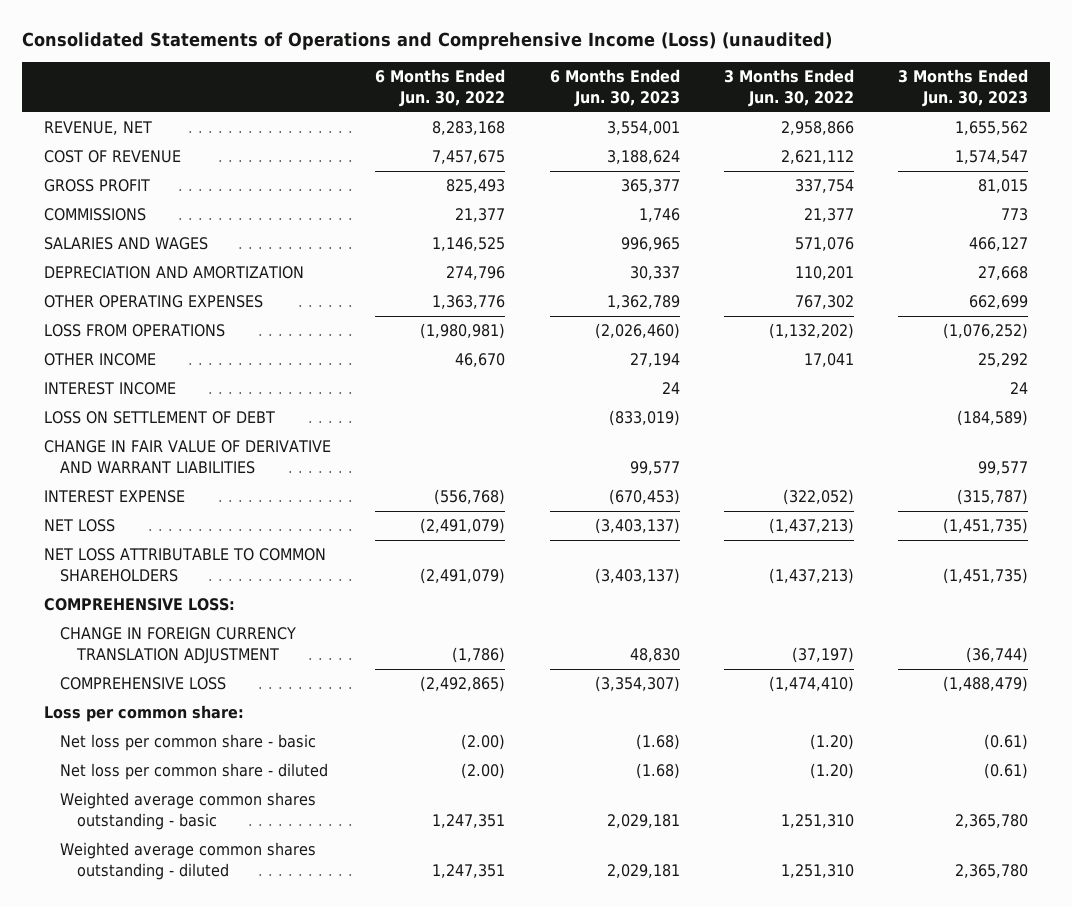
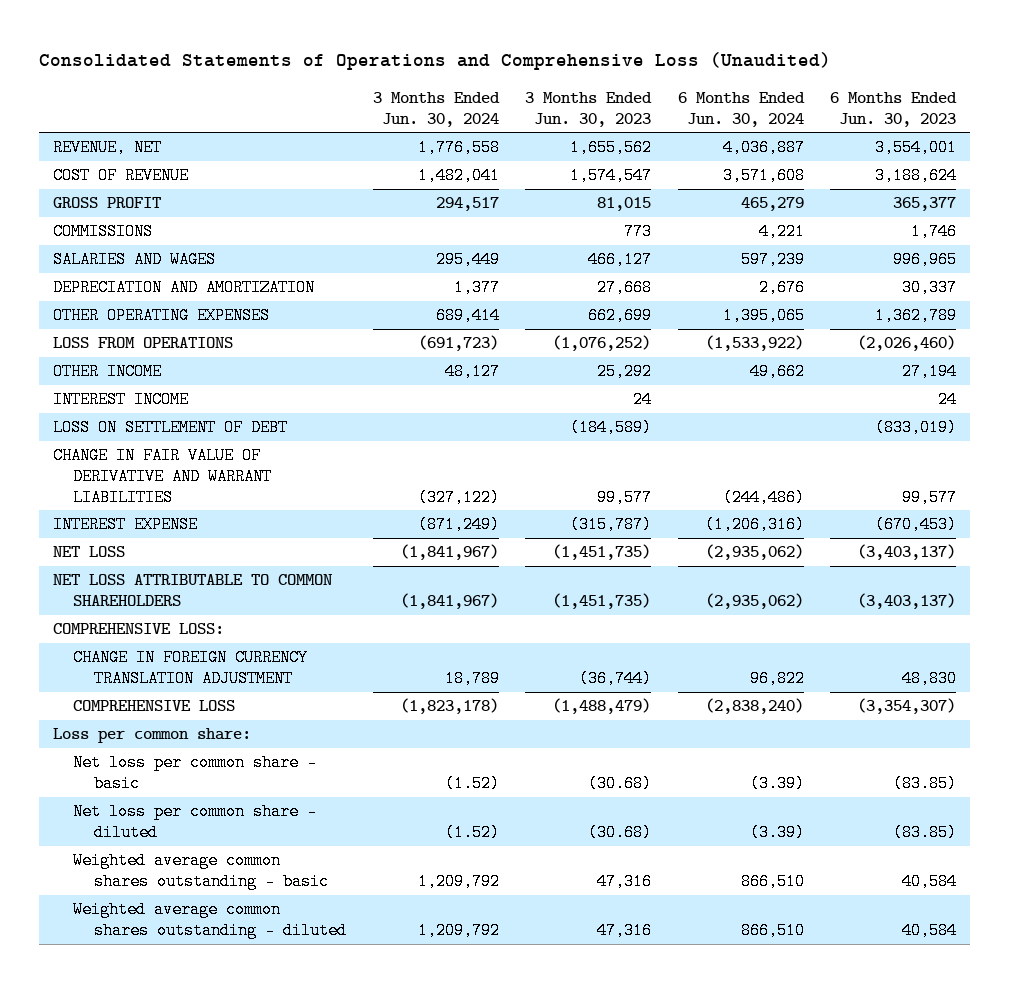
[21,32,832,51] Consolidated Statements of Operations and Comprehensive Income (Loss) (unaudited) -> [39,52,832,71] Consolidated Statements of Operations and Comprehensive Loss (Unaudited)
[375,69,506,107] 6 Months Ended Jun. 30, 2022 -> none
[723,69,854,107] 3 Months Ended Jun. 30, 2022 -> none
none -> [372,91,500,127] 3 Months Ended Jun. 30, 2024
none -> [677,91,805,127] 6 Months Ended Jun. 30, 2024
[635,734,680,751] (1.68) -> [893,774,958,792] (83.85)
[984,734,1029,751] (0.61) -> [588,774,653,792] (30.68)
[635,763,680,780] (1.68) -> [893,823,958,841] (83.85)
[984,763,1029,780] (0.61) -> [588,823,653,841] (30.68)
[606,813,680,828] 2,029,181 -> [902,872,958,890] 40,584
[955,813,1029,828] 2,365,780 -> [597,872,653,890] 47,316
[606,863,680,878] 2,029,181 -> [902,921,958,939] 40,584
[955,863,1029,878] 2,365,780 -> [597,921,653,939] 47,316

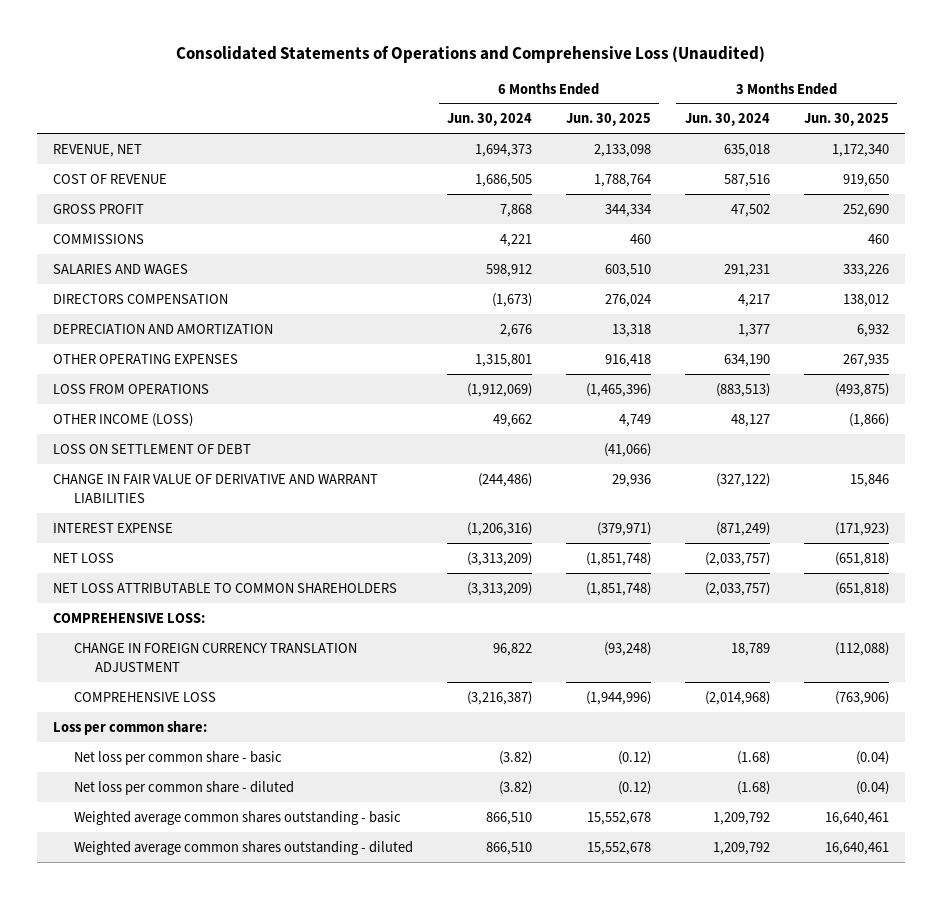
[525,91,653,127] 3 Months Ended Jun. 30, 2023 -> none
[830,91,958,127] 6 Months Ended Jun. 30, 2023 -> none
none -> [565,113,651,127] Jun. 30, 2025
none -> [803,113,889,127] Jun. 30, 2025
[417,139,500,157] 1,776,558 -> [723,143,770,157] 635,018
[722,139,805,157] 4,036,887 -> [475,143,533,157] 1,694,373
[417,167,500,185] 1,482,041 -> [723,173,770,187] 587,516
[722,167,805,185] 3,571,608 -> [475,173,533,187] 1,686,505
[435,197,499,212] 294,517 -> [730,203,770,217] 47,502
[740,197,804,212] 465,279 -> [500,203,533,217] 7,868
[435,251,500,269] 295,449 -> [723,263,770,277] 291,231
[740,251,805,269] 597,239 -> [486,263,533,277] 598,912
none -> [53,293,229,304] DIRECTORS COMPENSATION
[52,391,189,409] INTEREST INCOME -> none
[435,307,500,325] 689,414 -> [723,353,770,367] 634,190
[722,307,805,325] 1,395,065 -> [475,353,533,367] 1,315,801
[417,335,499,352] (691,723) -> [715,382,770,397] (883,513)
[704,335,804,352] (1,533,922) -> [467,382,533,397] (1,912,069)
[52,363,162,381] OTHER INCOME -> [53,412,194,427] OTHER INCOME (LOSS)
[399,544,499,561] (1,841,967) -> [704,551,770,566] (2,033,757)
[704,544,804,561] (2,935,062) -> [467,551,533,566] (3,313,209)
[399,592,499,609] (1,841,967) -> [704,581,770,596] (2,033,757)
[704,592,804,609] (2,935,062) -> [467,581,533,596] (3,313,209)
[399,698,499,715] (1,823,178) -> [704,690,770,705] (2,014,968)
[704,698,804,715] (2,838,240) -> [467,690,533,705] (3,216,387)
[444,774,500,792] (1.52) -> [736,750,770,765] (1.68)
[749,774,805,792] (3.39) -> [499,750,533,765] (3.82)
[444,823,500,841] (1.52) -> [736,780,770,795] (1.68)
[749,823,805,841] (3.39) -> [499,780,533,795] (3.82)

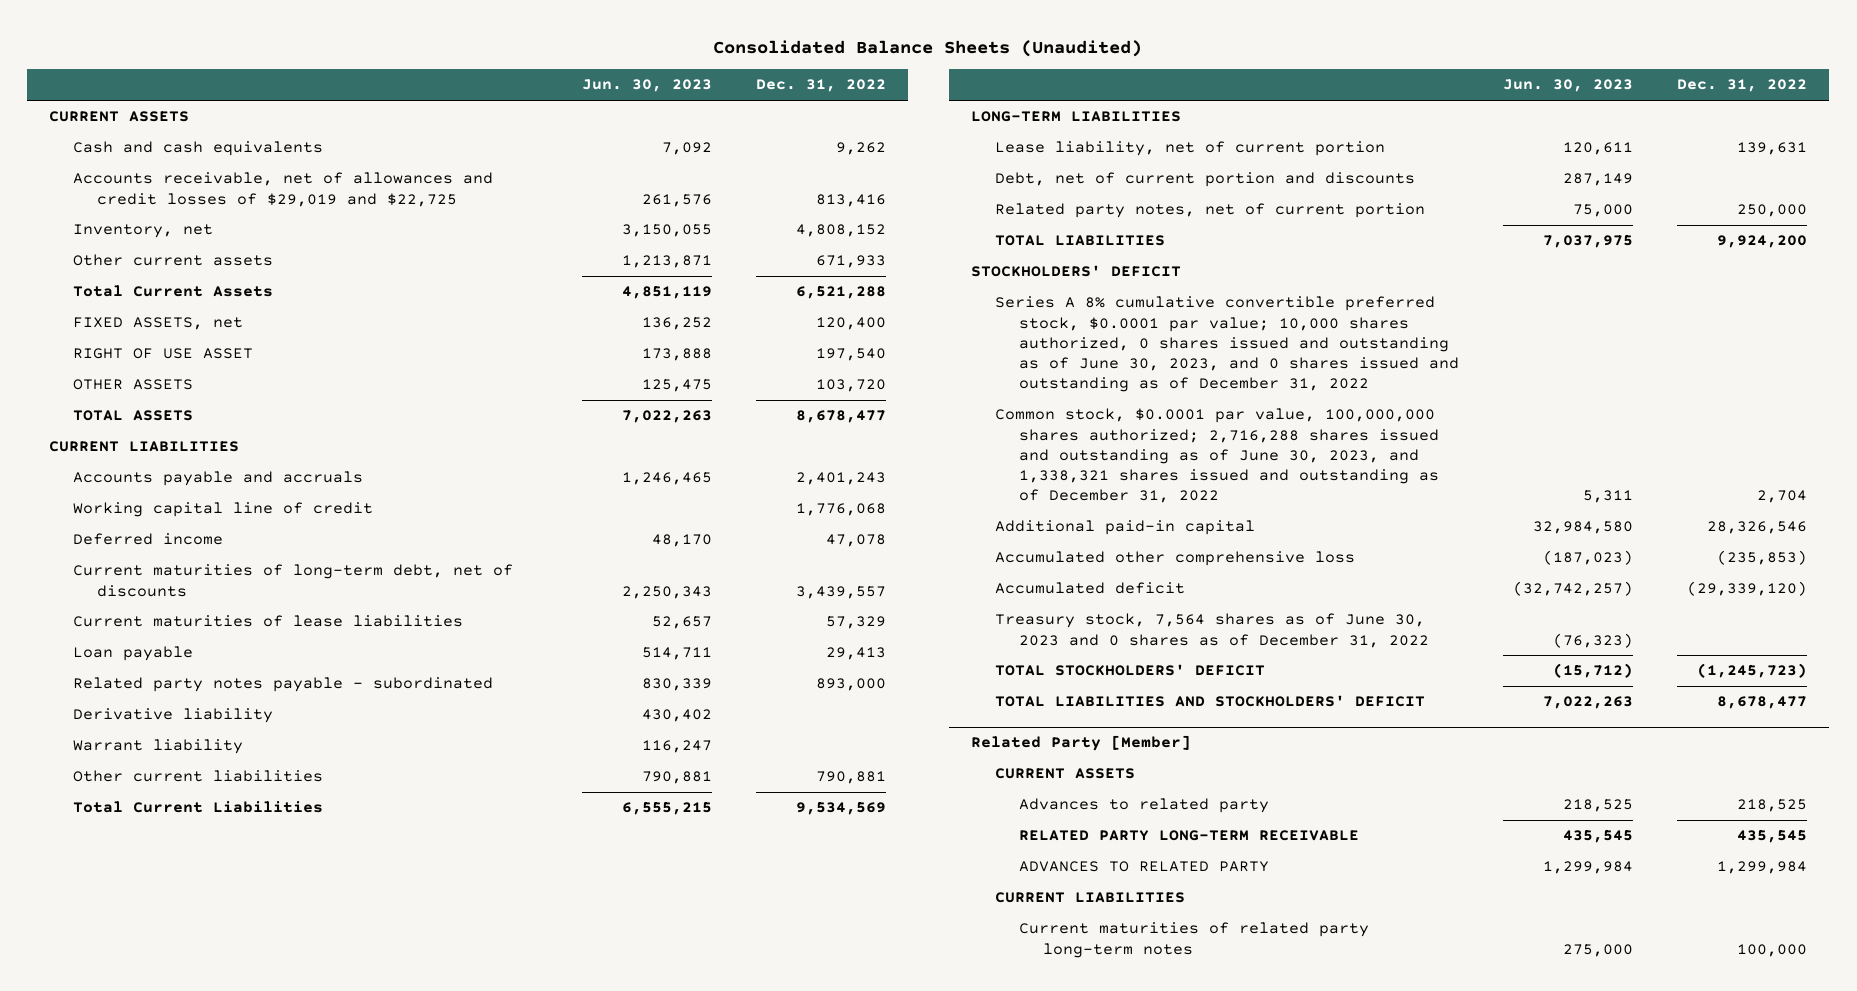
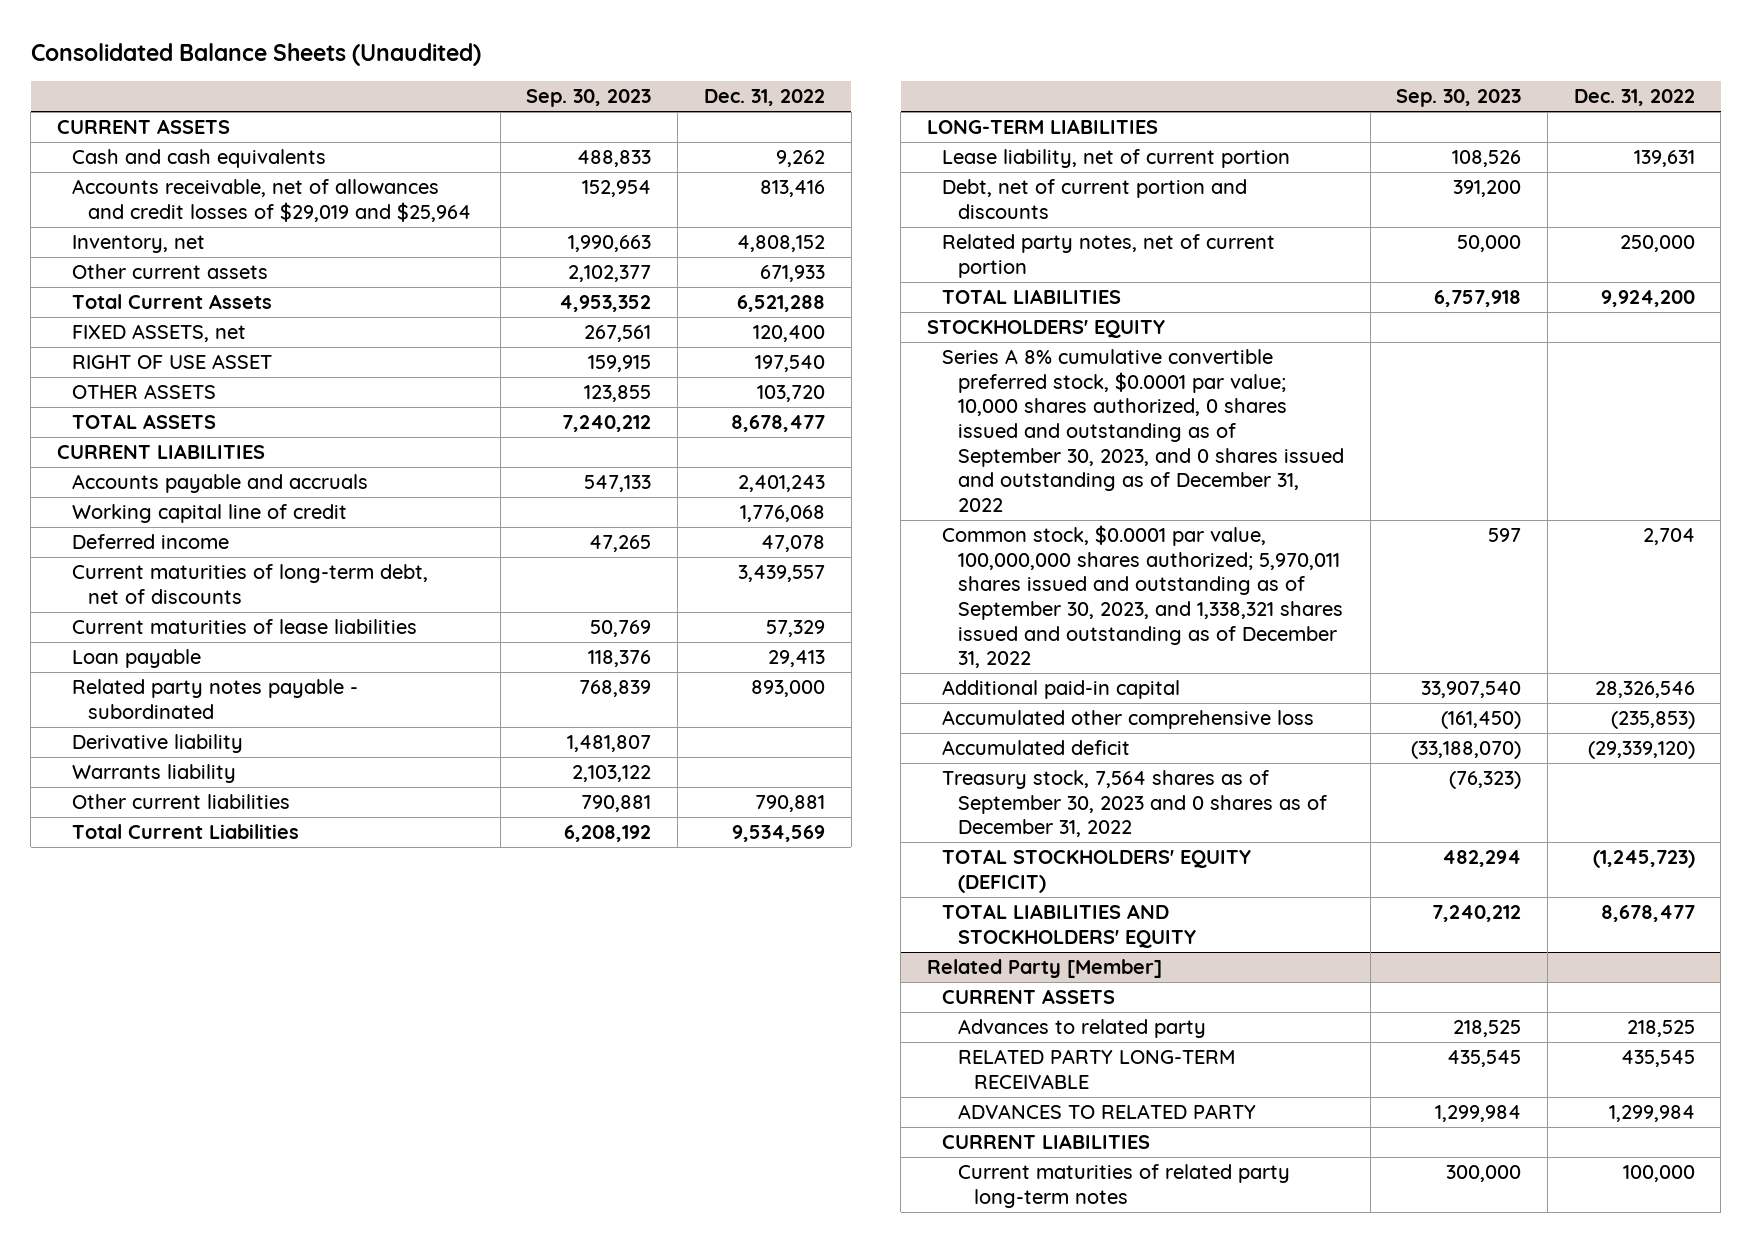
[581,79,712,93] Jun. 30, 2023 -> none
none -> [526,89,652,108] Sep. 30, 2023
[73,172,494,207] Accounts receivable, net of allowances and credit losses of $29,019 and $22,725 -> [72,179,472,222] Accounts receivable, net of allowances and credit losses of $29,019 and $25,964
[73,739,244,755] Warrant liability -> [72,764,237,784] Warrants liability
[970,265,1181,278] STOCKHOLDERS' DEFICIT -> [926,320,1165,339] STOCKHOLDERS' EQUITY
[994,296,1459,393] Series A 8% cumulative convertible preferred stock, $0.0001 par value; 10,000 shares authorized, 0 shares issued and outstanding as of June 30, 2023, and 0 shares issued and outstanding as of December 31, 2022 -> [942,349,1344,512] Series A 8% cumulative convertible preferred stock, $0.0001 par value; 10,000 shares authorized, 0 shares issued and outstanding as of September 30, 2023, and 0 shares issued and outstanding as of December 31, 2022
[994,408,1439,504] Common stock, $0.0001 par value, 100,000,000 shares authorized; 2,716,288 shares issued and outstanding as of June 30, 2023, and 1,338,321 shares issued and outstanding as of December 31, 2022 -> [942,525,1343,669] Common stock, $0.0001 par value, 100,000,000 shares authorized; 5,970,011 shares issued and outstanding as of September 30, 2023, and 1,338,321 shares issued and outstanding as of December 31, 2022
[994,613,1429,648] Treasury stock, 7,564 shares as of June 30, 2023 and 0 shares as of December 31, 2022 -> [942,770,1327,838] Treasury stock, 7,564 shares as of September 30, 2023 and 0 shares as of December 31, 2022
[994,664,1265,677] TOTAL STOCKHOLDERS' DEFICIT -> [942,849,1252,893] TOTAL STOCKHOLDERS' EQUITY (DEFICIT)
[994,695,1425,708] TOTAL LIABILITIES AND STOCKHOLDERS' DEFICIT -> [942,904,1196,948] TOTAL LIABILITIES AND STOCKHOLDERS' EQUITY

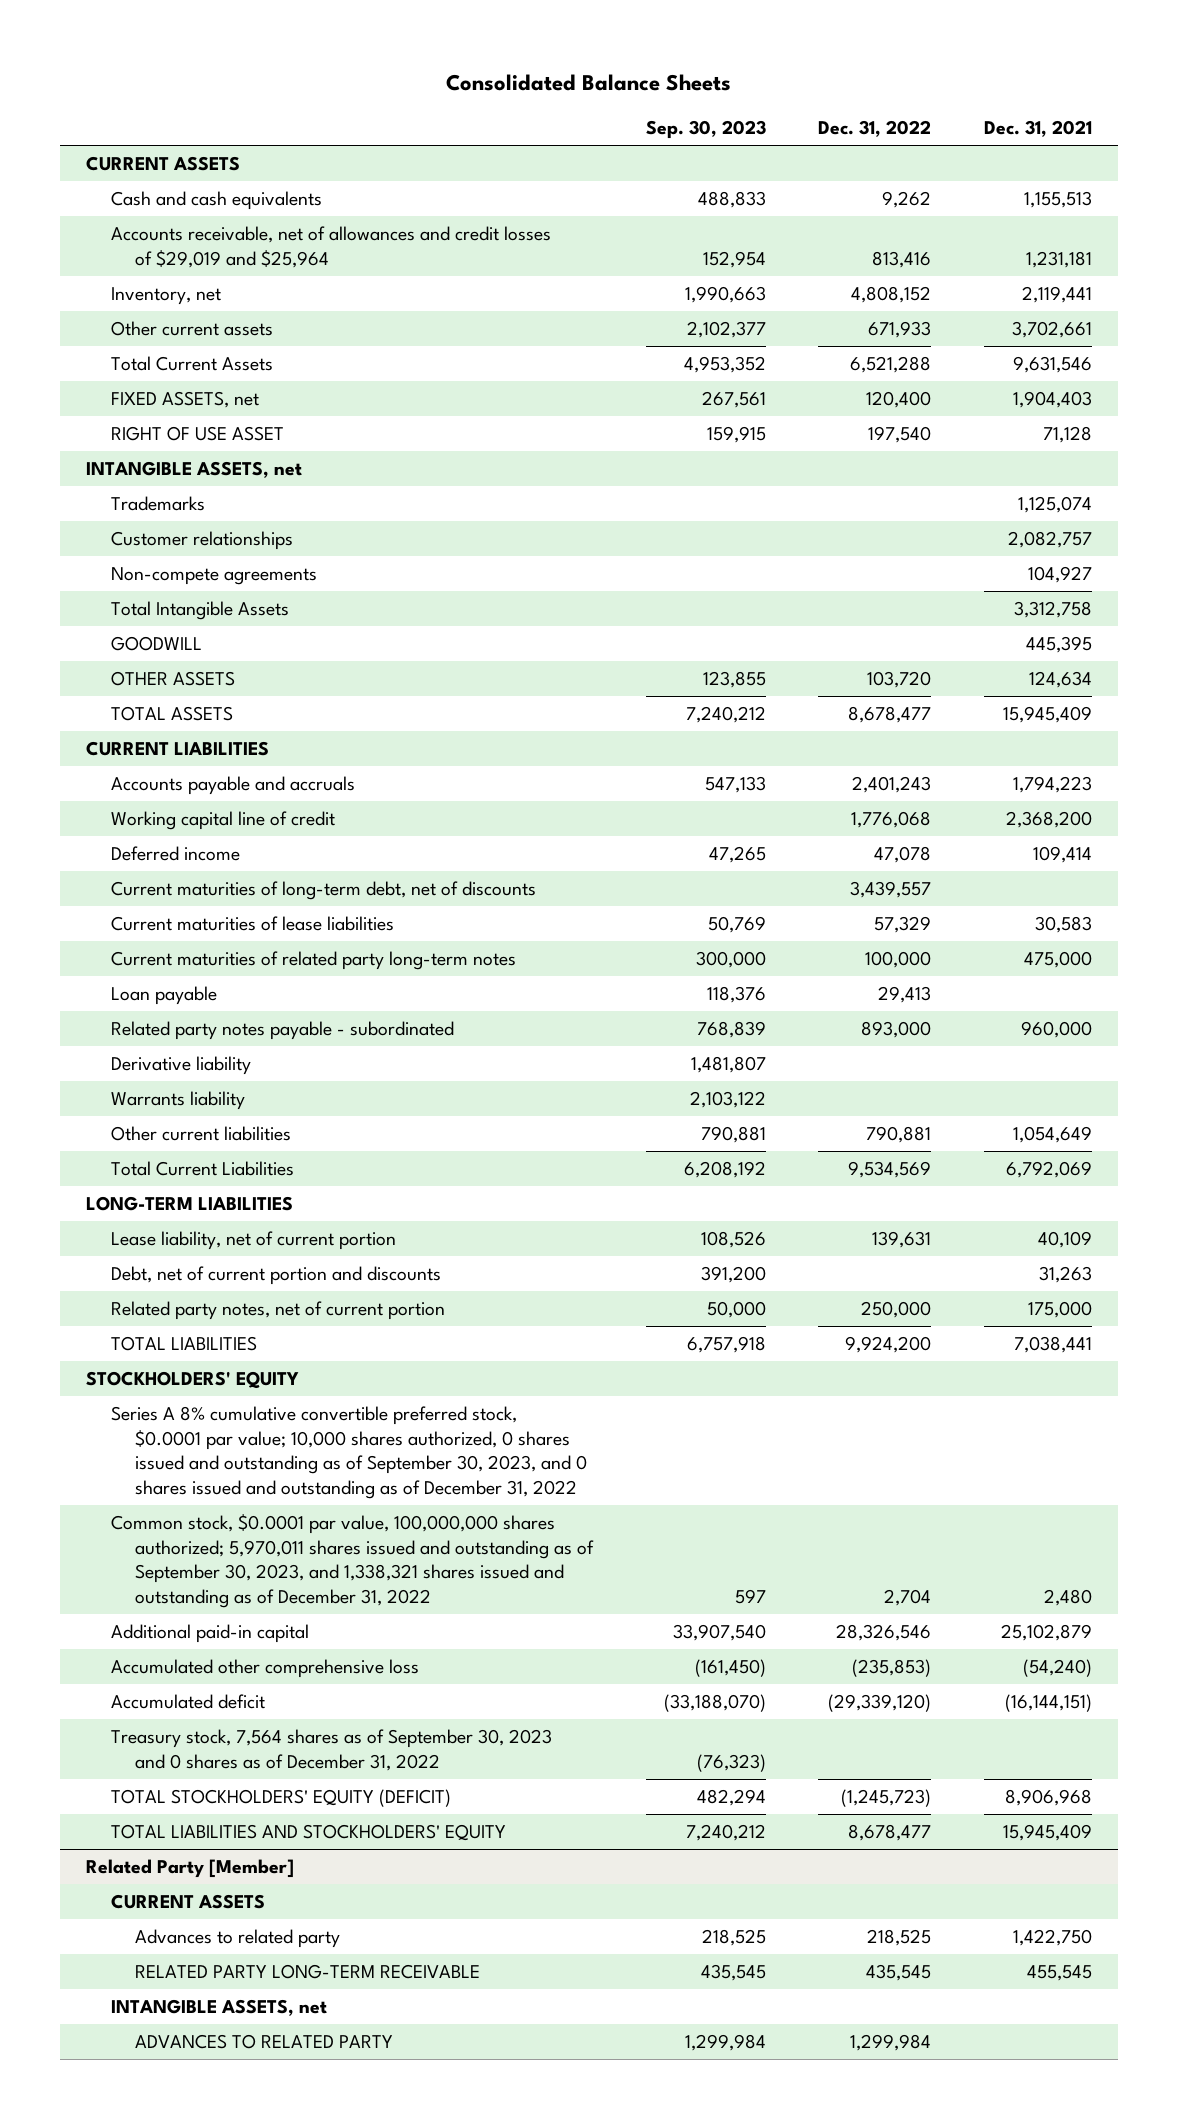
[30,43,481,67] Consolidated Balance Sheets (Unaudited) -> [446,74,732,92] Consolidated Balance Sheets
none -> [983,119,1092,137] Dec. 31, 2021
none -> [86,461,303,479] INTANGIBLE ASSETS, net
none -> [110,496,205,512] Trademarks
none -> [110,531,293,551] Customer relationships
none -> [110,567,317,586] Non-compete agreements
none -> [110,601,289,621] Total Intangible Assets
none -> [110,636,202,652] GOODWILL
none -> [110,951,516,971] Current maturities of related party long-term notes
none -> [110,1999,327,2017] INTANGIBLE ASSETS, net
[942,1134,1151,1150] CURRENT LIABILITIES -> none
[957,1164,1290,1208] Current maturities of related party long-term notes -> none

